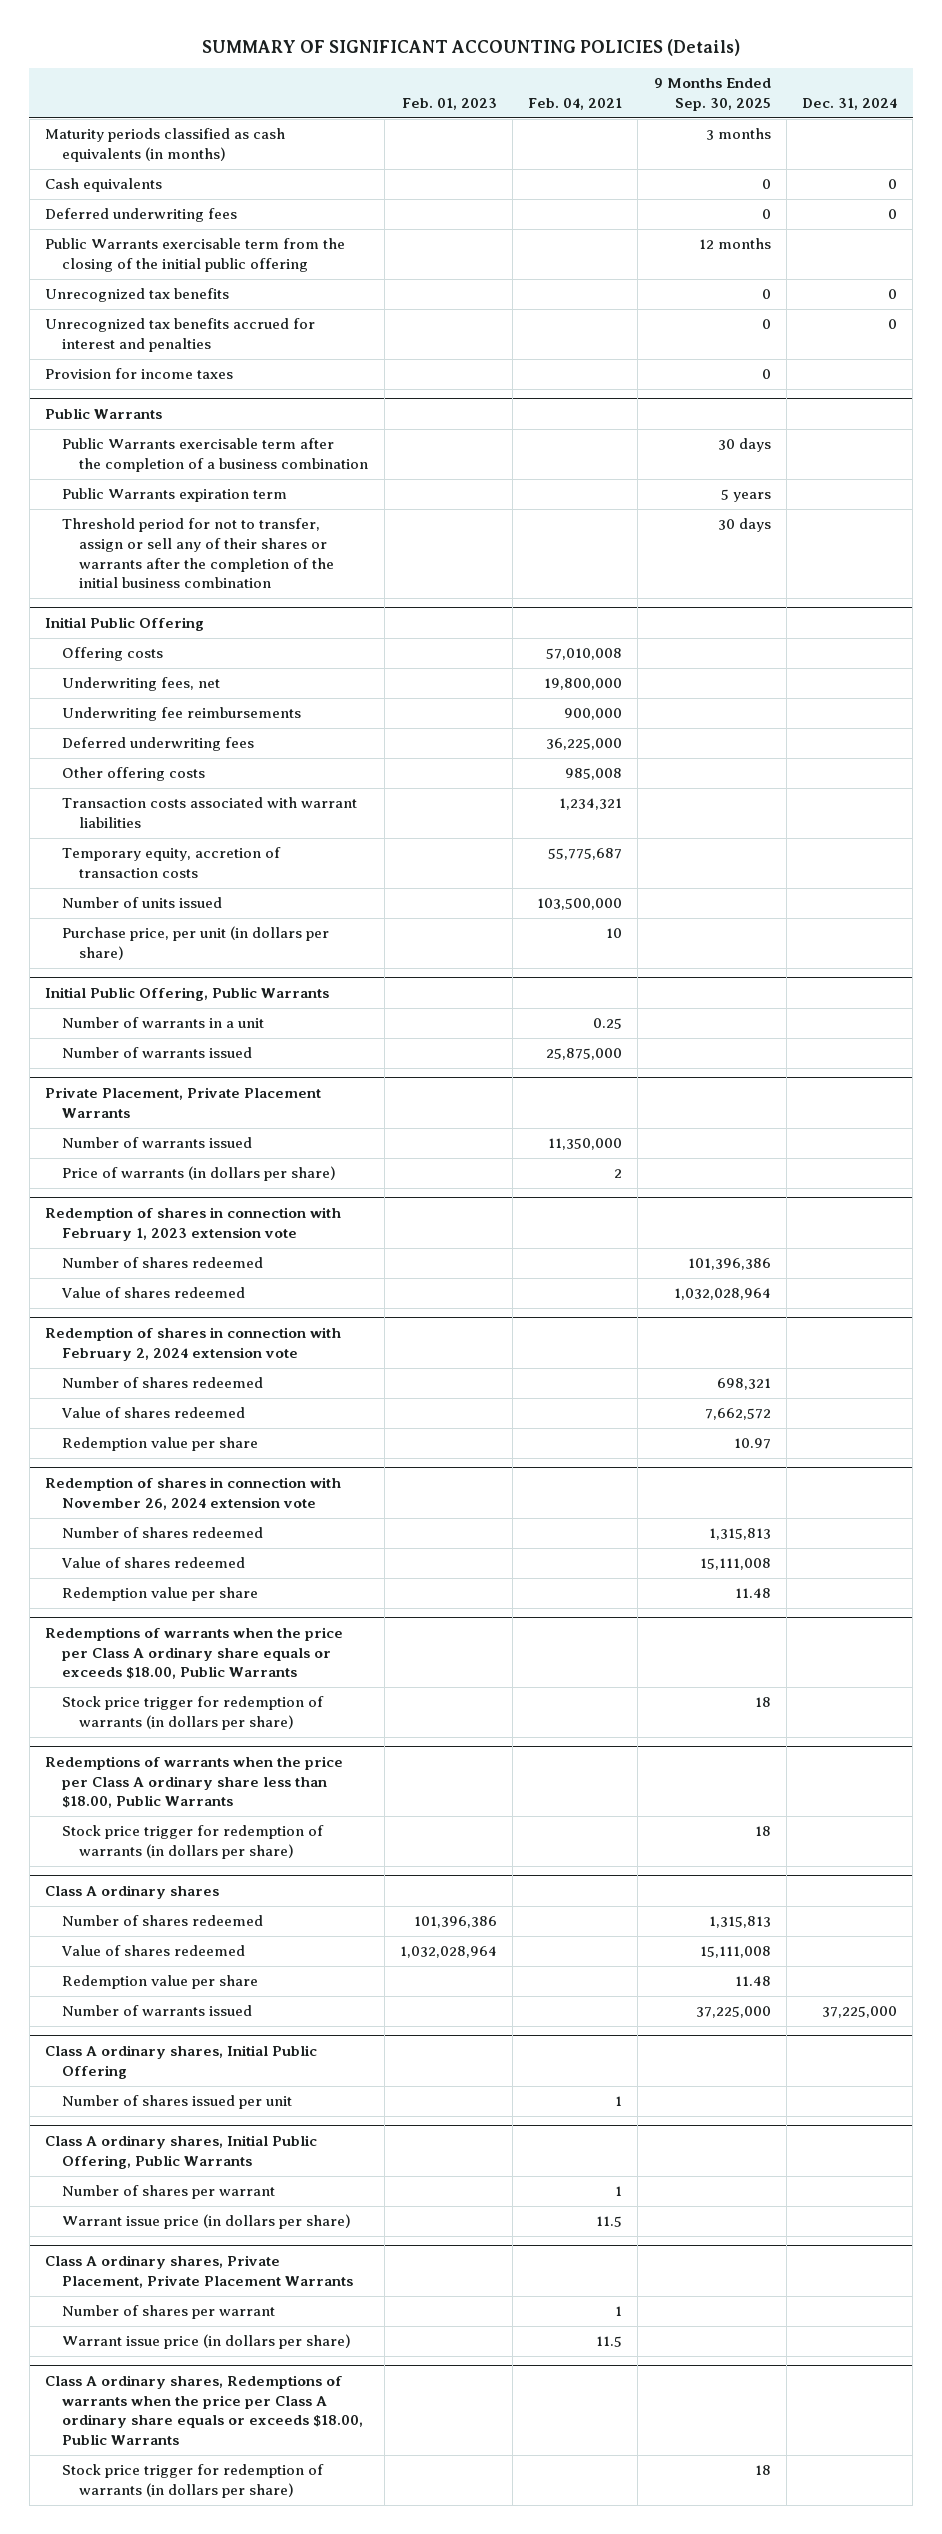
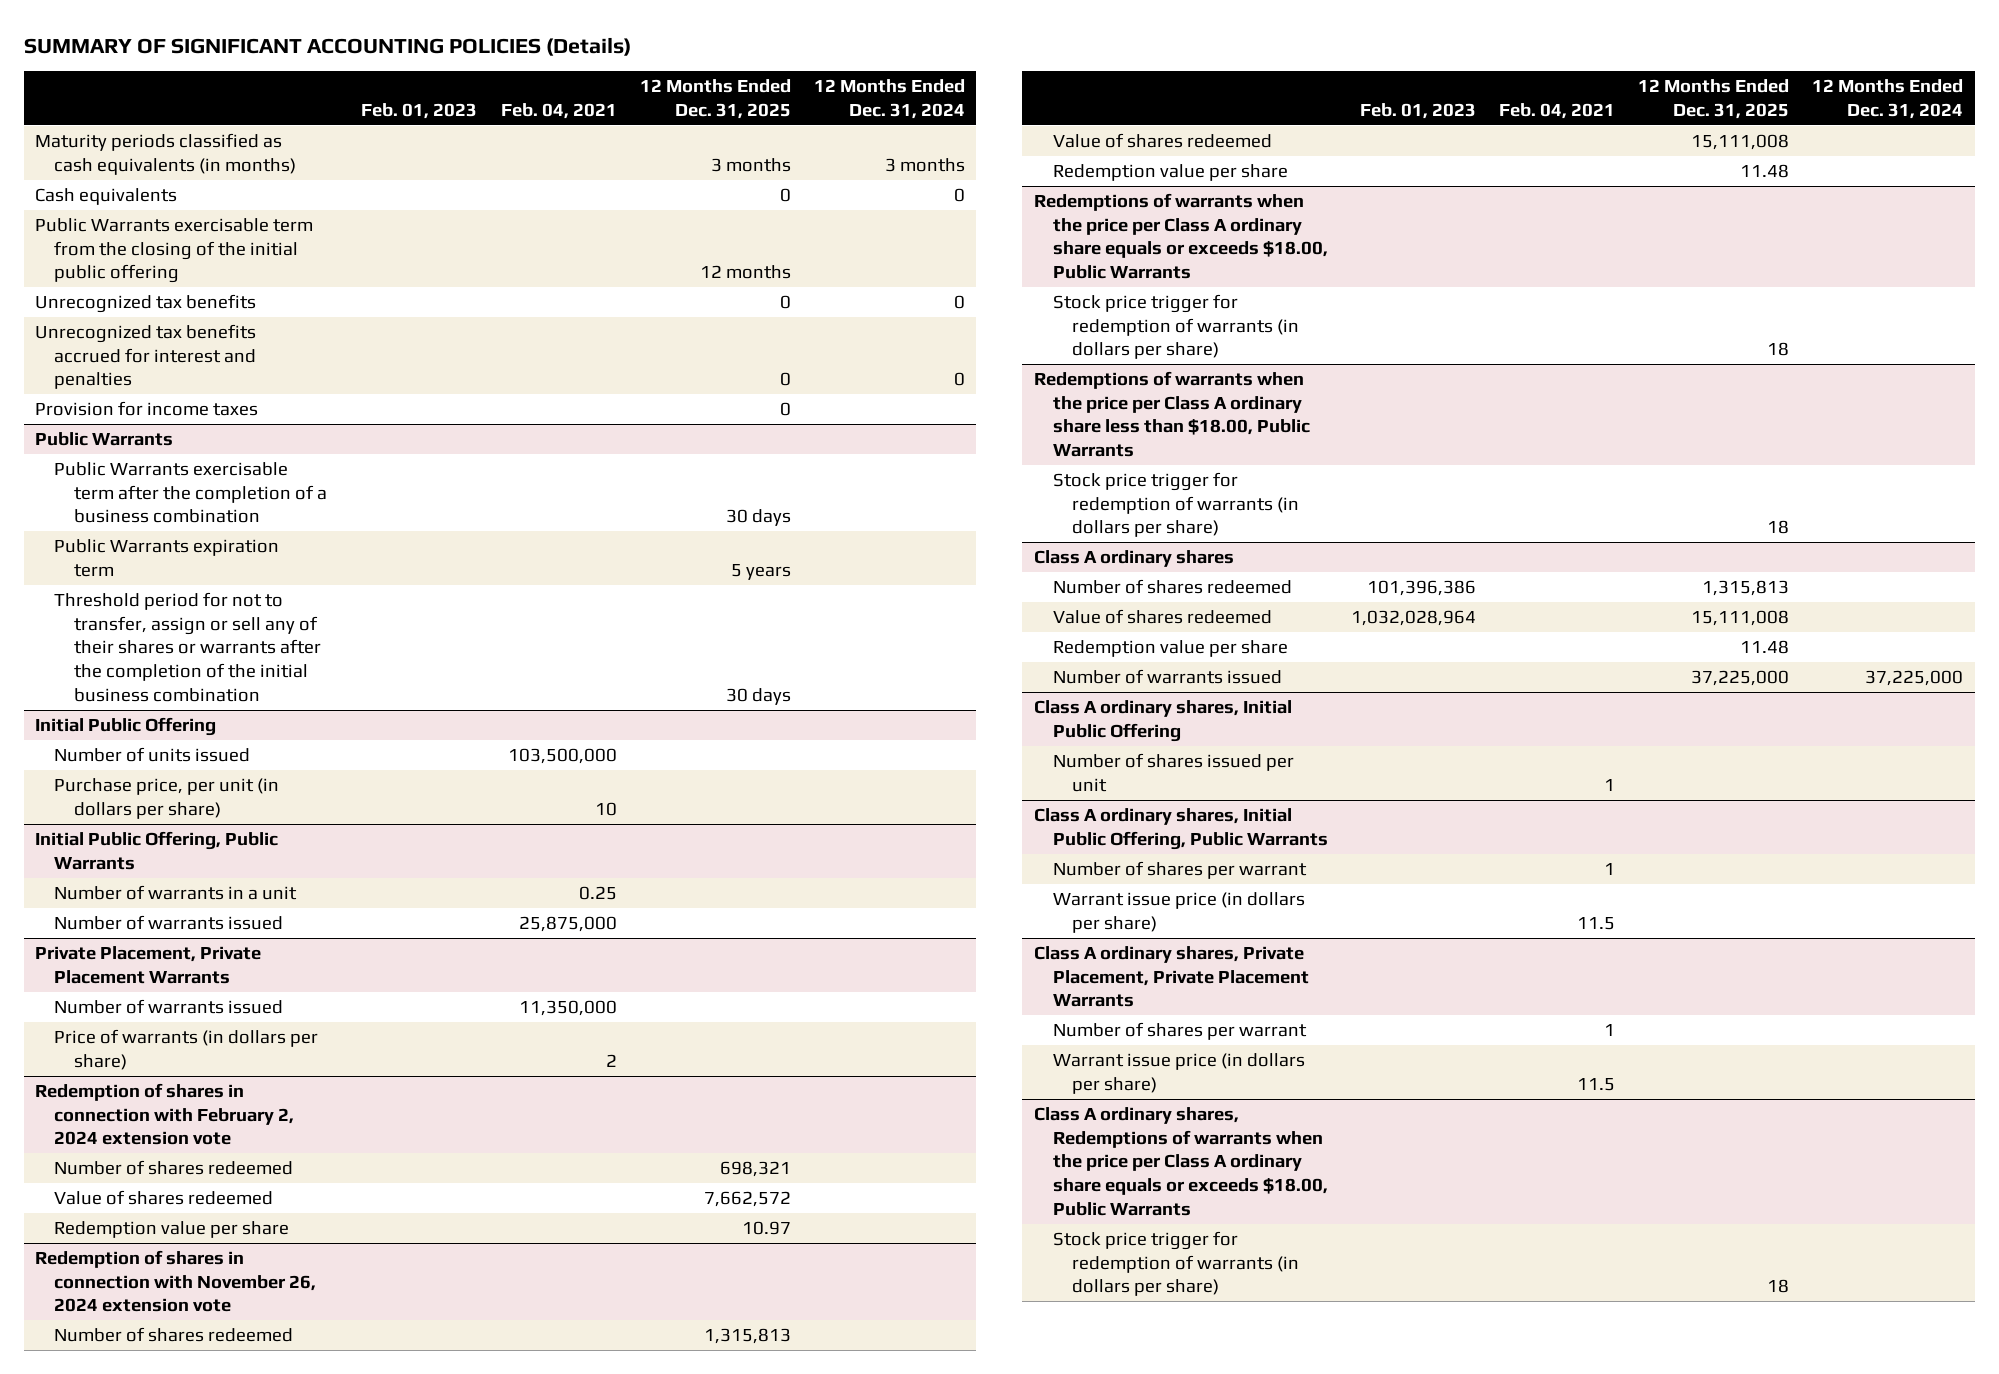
[653,78,771,111] 9 Months Ended Sep. 30, 2025 -> none
[802,97,898,110] Dec. 31, 2024 -> none
none -> [639,79,791,119] 12 Months Ended Dec. 31, 2025
none -> [813,79,965,119] 12 Months Ended Dec. 31, 2024
[44,208,237,223] Deferred underwriting fees -> none
[62,647,164,662] Offering costs -> none
[62,677,221,692] Underwriting fees, net -> none
[62,707,302,722] Underwriting fee reimbursements -> none
[62,737,255,752] Deferred underwriting fees -> none
[62,767,206,782] Other offering costs -> none
[62,797,358,828] Transaction costs associated with warrant liabilities -> none
[62,847,282,878] Temporary equity, accretion of transaction costs -> none
[44,1207,341,1241] Redemption of shares in connection with February 1, 2023 extension vote -> none
[62,1257,264,1269] Number of shares redeemed -> none
[61,1287,246,1299] Value of shares redeemed -> none

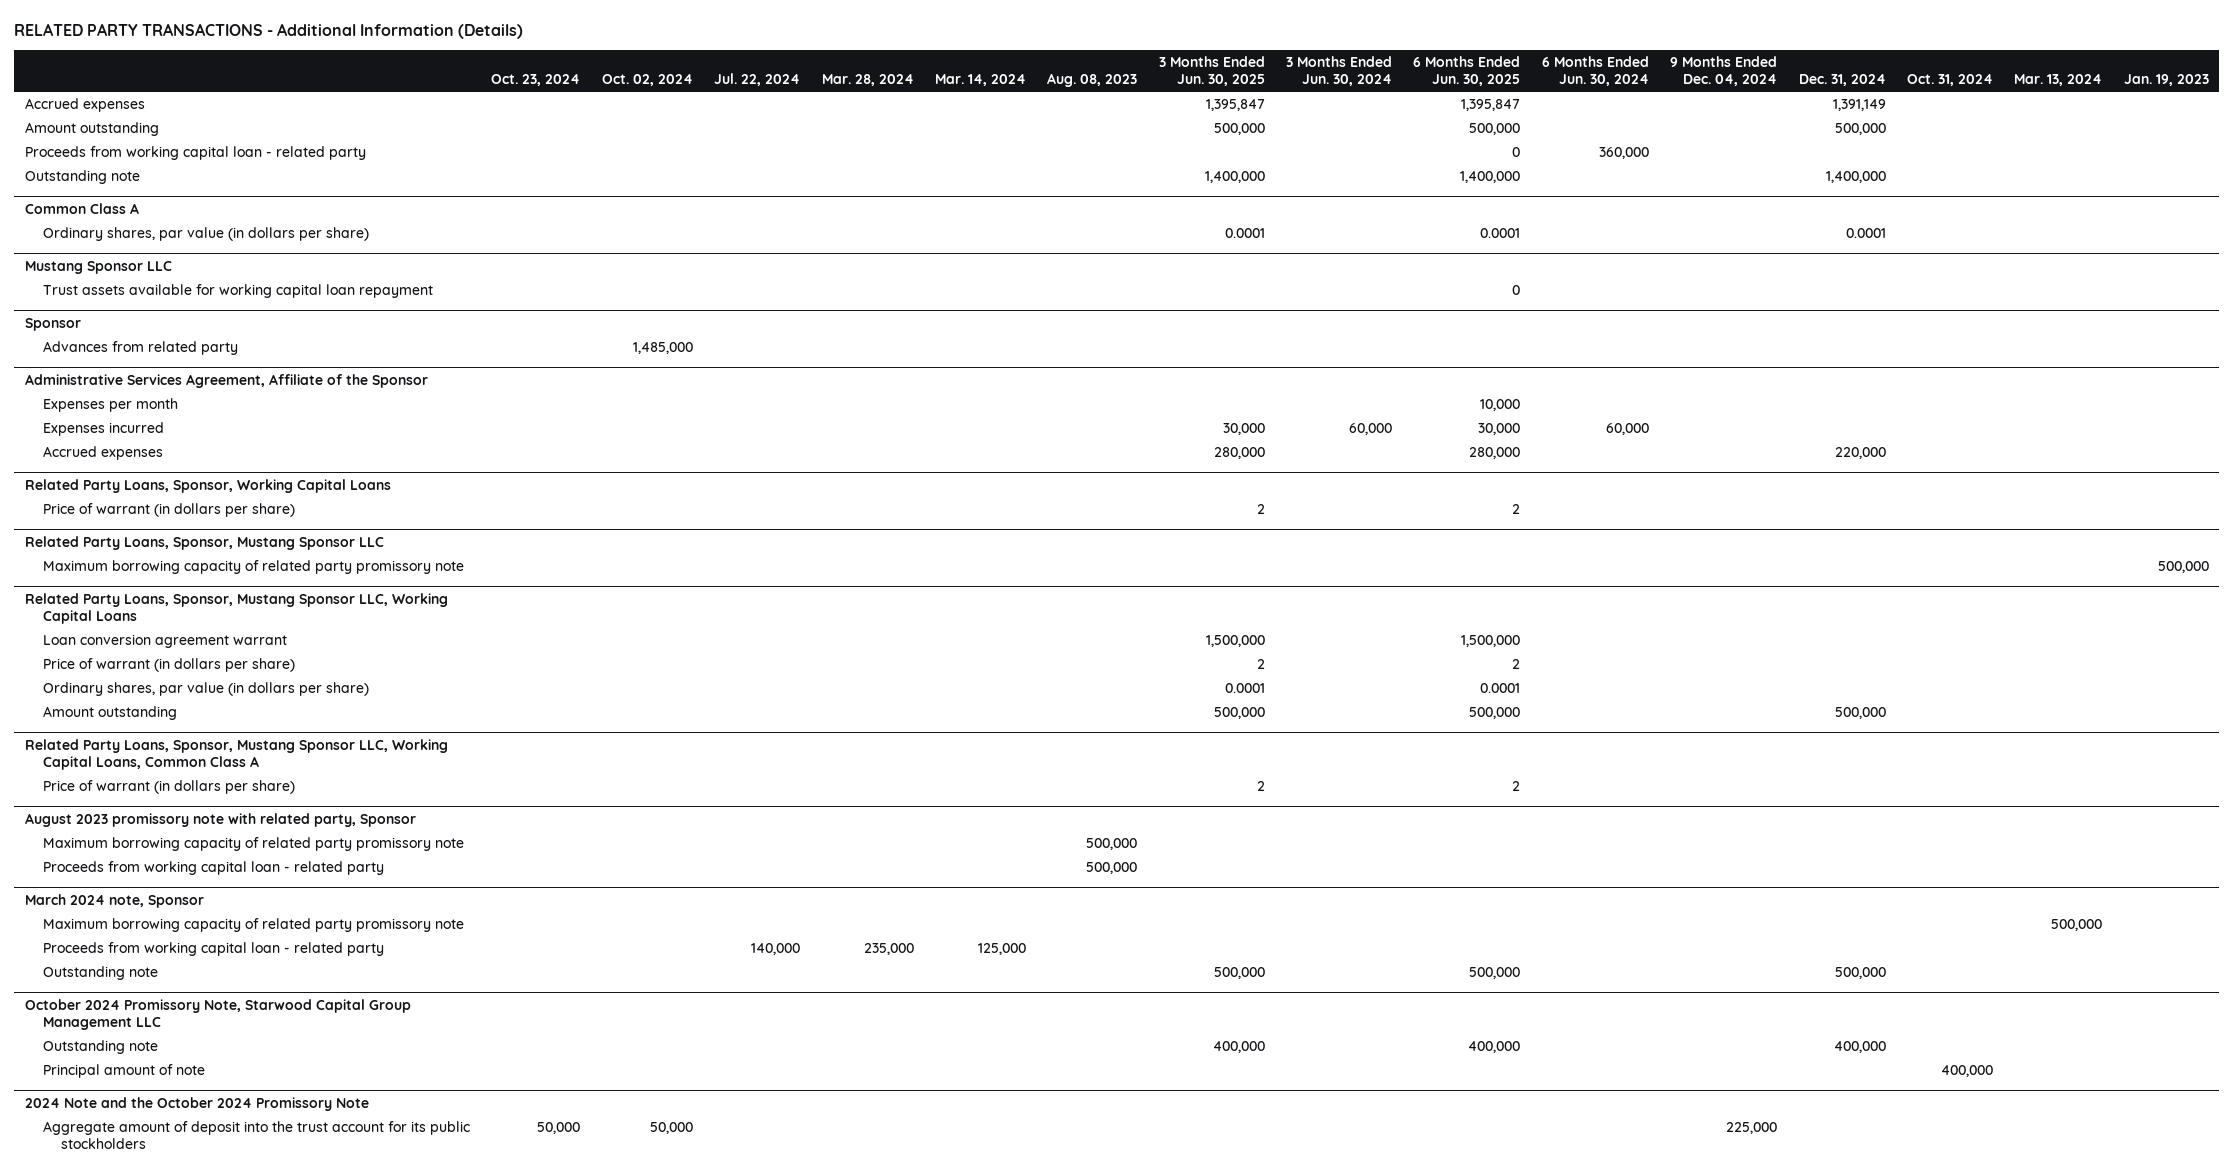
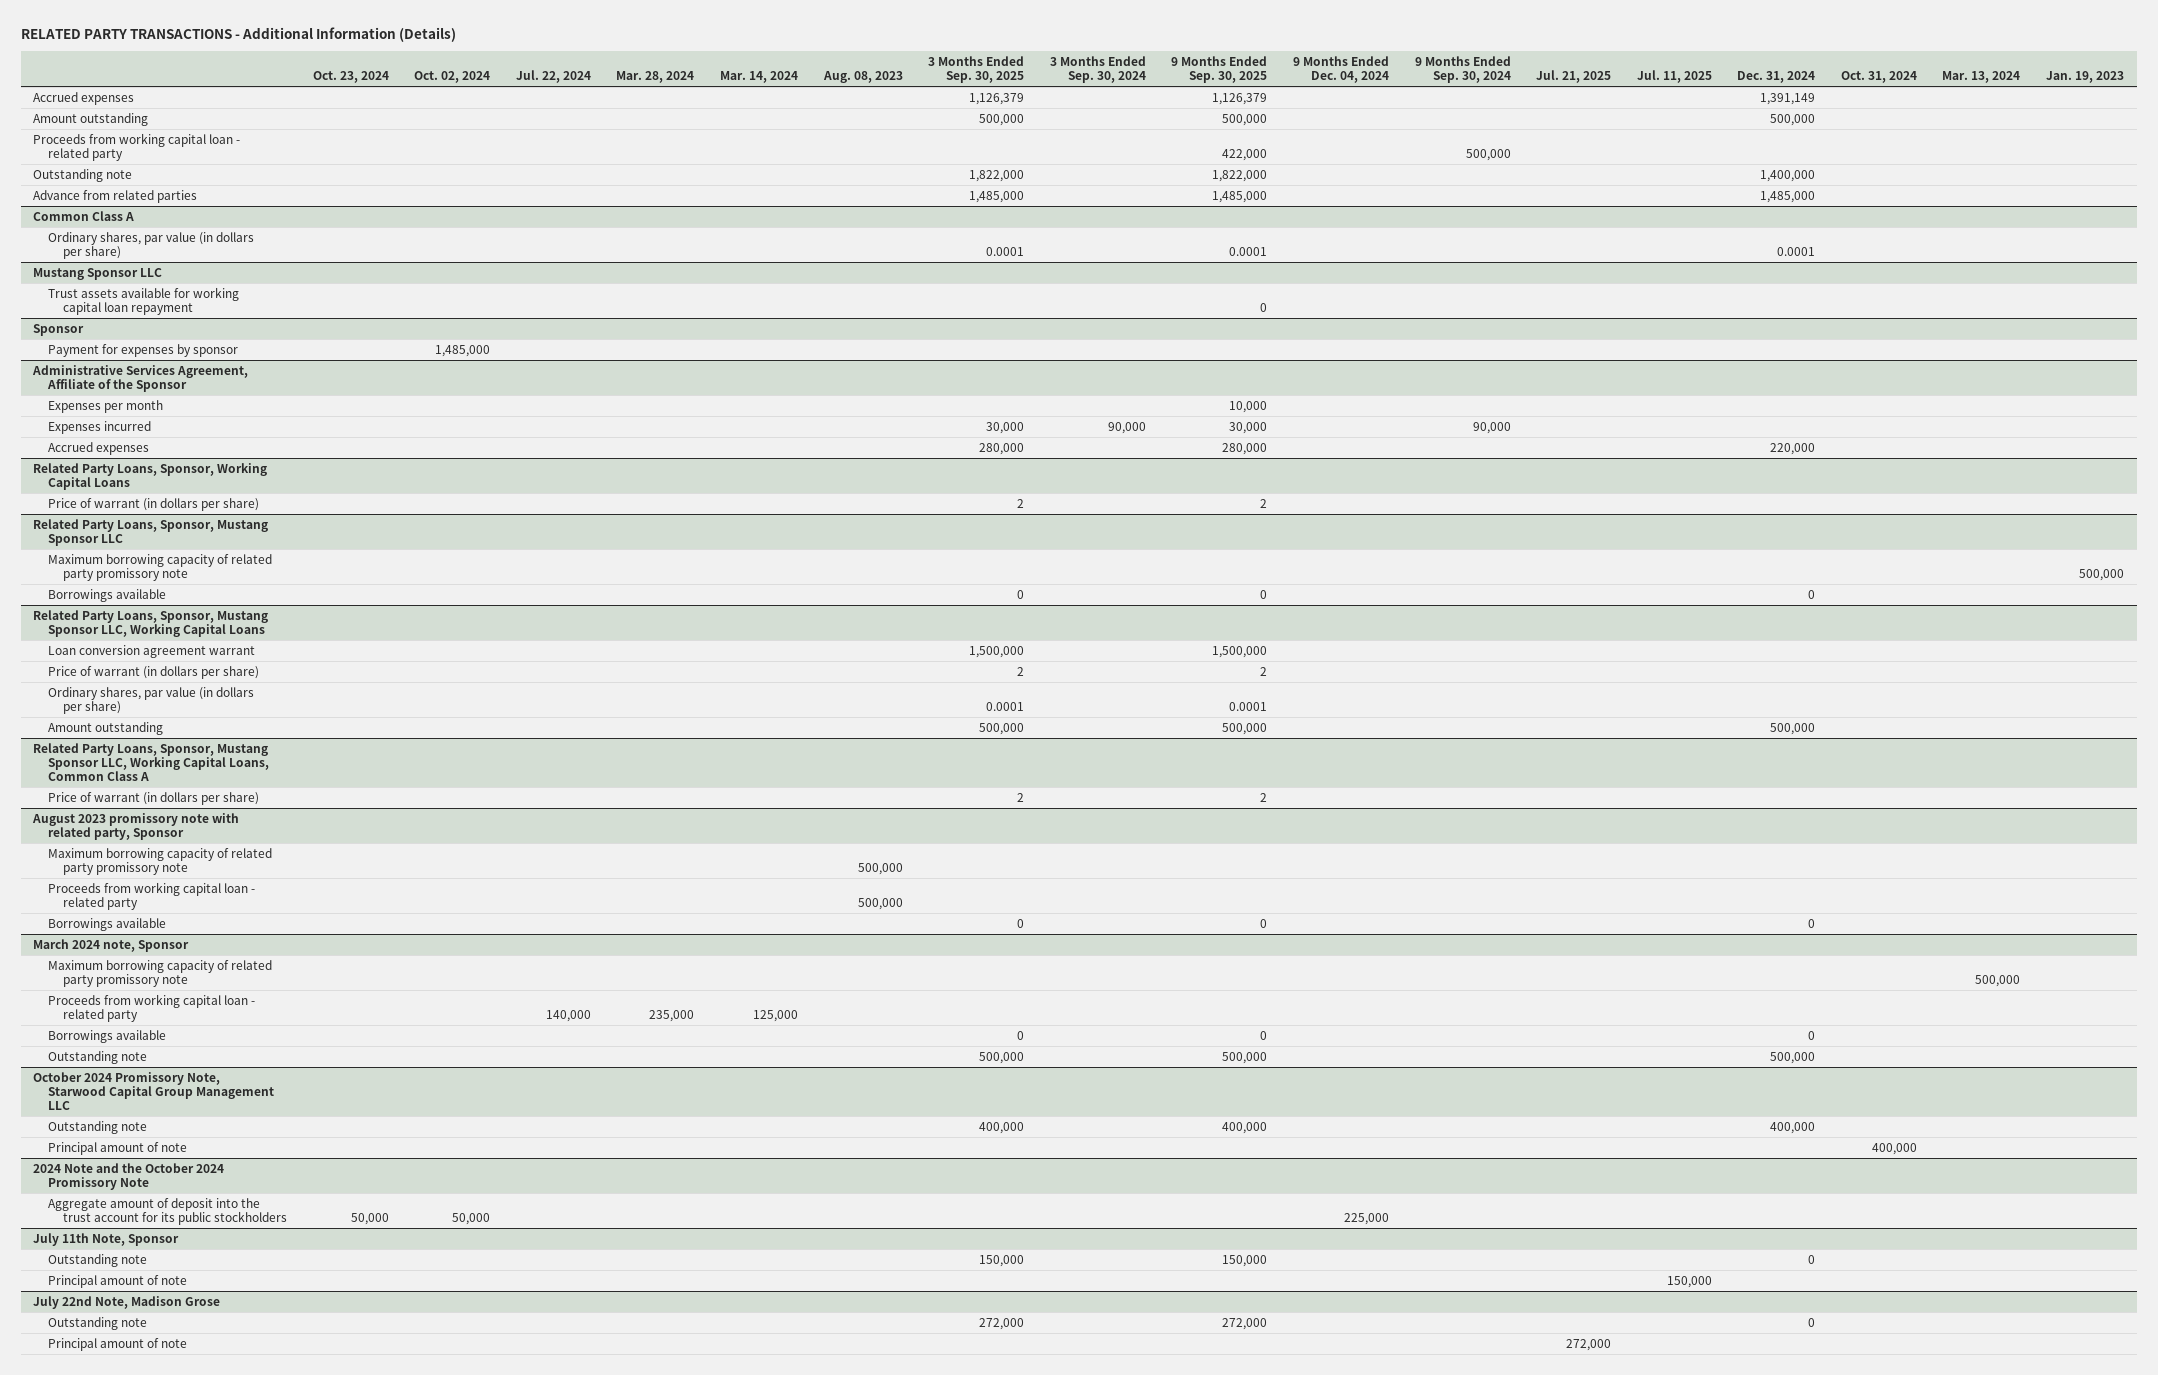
[1158,56,1265,87] 3 Months Ended Jun. 30, 2025 -> none
[1286,56,1393,87] 3 Months Ended Jun. 30, 2024 -> none
[1413,56,1521,87] 6 Months Ended Jun. 30, 2025 -> none
[1541,56,1649,87] 6 Months Ended Jun. 30, 2024 -> none
none -> [928,55,1025,83] 3 Months Ended Sep. 30, 2025
none -> [1049,55,1146,83] 3 Months Ended Sep. 30, 2024
none -> [1171,55,1268,83] 9 Months Ended Sep. 30, 2025
none -> [1414,55,1511,83] 9 Months Ended Sep. 30, 2024
none -> [1536,69,1612,83] Jul. 21, 2025
none -> [1636,69,1712,83] Jul. 11, 2025
none -> [33,189,198,203] Advance from related parties
[43,341,239,356] Advances from related party -> [48,343,239,357] Payment for expenses by sponsor
none -> [48,588,167,602] Borrowings available
none -> [48,917,167,931] Borrowings available
none -> [48,1029,167,1043] Borrowings available
none -> [33,1232,180,1246] July 11th Note, Sponsor
none -> [48,1253,148,1267] Outstanding note
none -> [48,1274,188,1288] Principal amount of note
none -> [33,1295,221,1309] July 22nd Note, Madison Grose
none -> [48,1316,148,1330] Outstanding note
none -> [48,1337,188,1351] Principal amount of note

